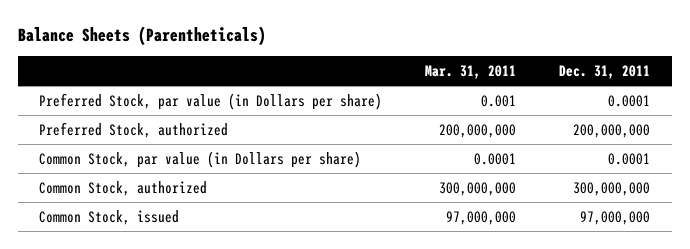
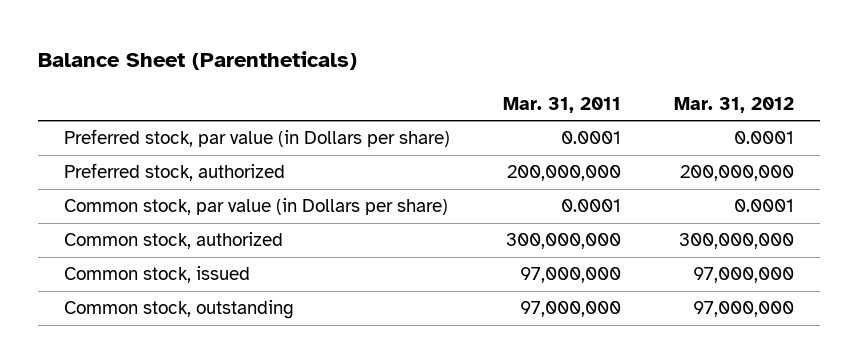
[17,26,266,47] Balance Sheets (Parentheticals) -> [38,51,358,71] Balance Sheet (Parentheticals)
[559,65,651,80] Dec. 31, 2011 -> none
none -> [673,96,794,113] Mar. 31, 2012
[39,92,383,110] Preferred Stock, par value (in Dollars per share) -> [64,129,451,148] Preferred stock, par value (in Dollars per share)
[481,94,517,107] 0.001 -> [561,131,622,145] 0.0001
[39,121,229,138] Preferred Stock, authorized -> [64,163,286,182] Preferred stock, authorized
[39,150,362,168] Common Stock, par value (in Dollars per share) -> [64,198,449,216] Common stock, par value (in Dollars per share)
[39,180,208,196] Common Stock, authorized -> [64,232,284,250] Common stock, authorized
[39,209,180,225] Common Stock, issued -> [64,266,251,284] Common stock, issued
none -> [64,300,295,320] Common stock, outstanding

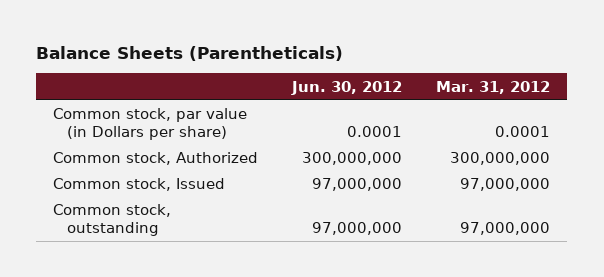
[38,51,358,71] Balance Sheet (Parentheticals) -> [36,45,344,61] Balance Sheets (Parentheticals)
[503,96,622,113] Mar. 31, 2011 -> none
none -> [291,80,403,95] Jun. 30, 2012
[64,129,451,148] Preferred stock, par value (in Dollars per share) -> none
[64,163,286,182] Preferred stock, authorized -> none
[64,232,284,250] Common stock, authorized -> [53,152,259,166] Common stock, Authorized
[64,266,251,284] Common stock, issued -> [53,178,226,192] Common stock, Issued

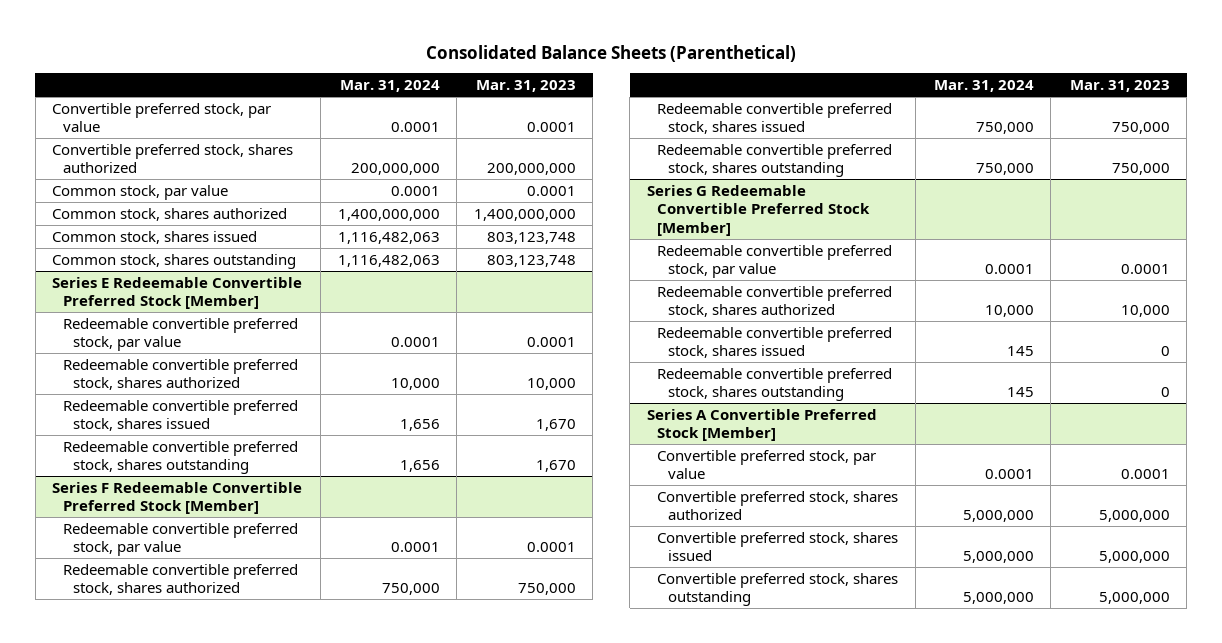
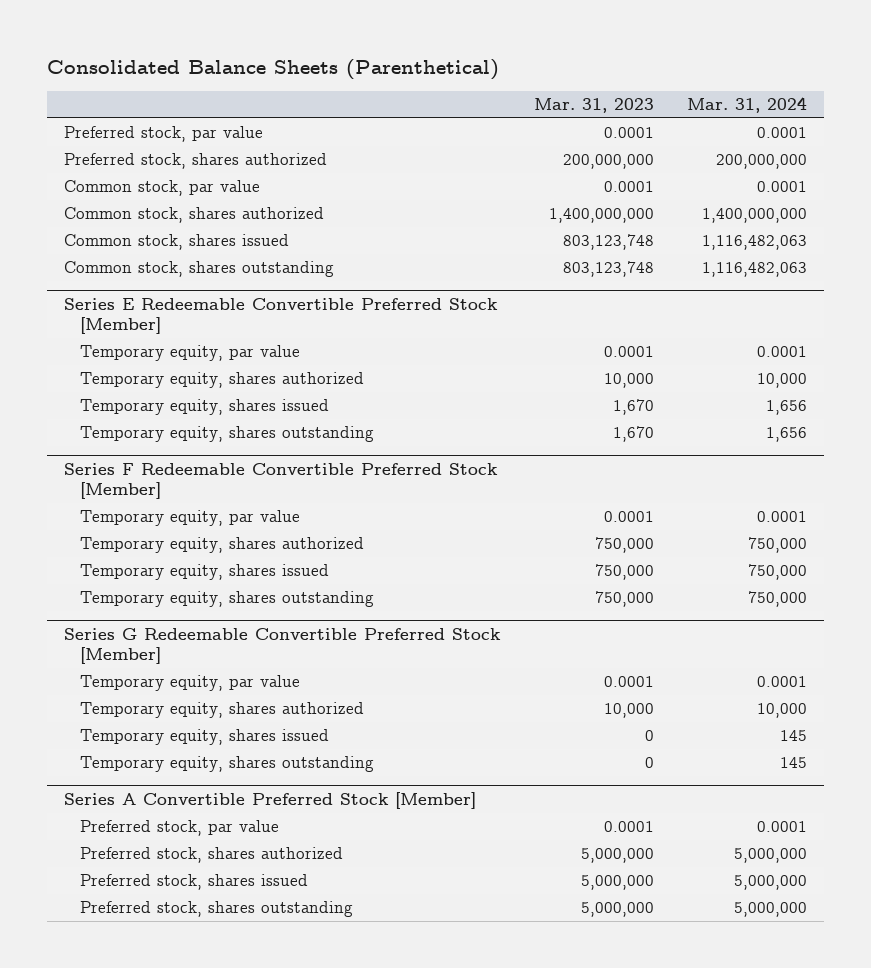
[52,102,272,133] Convertible preferred stock, par value -> [63,126,263,143] Preferred stock, par value
[52,143,294,174] Convertible preferred stock, shares authorized -> [63,153,327,170] Preferred stock, shares authorized
[62,317,298,352] Redeemable convertible preferred stock, par value -> [80,345,301,362] Temporary equity, par value
[62,358,298,391] Redeemable convertible preferred stock, shares authorized -> [80,372,365,389] Temporary equity, shares authorized
[62,399,298,432] Redeemable convertible preferred stock, shares issued -> [80,399,330,416] Temporary equity, shares issued
[62,440,298,475] Redeemable convertible preferred stock, shares outstanding -> [80,426,375,443] Temporary equity, shares outstanding
[62,522,298,557] Redeemable convertible preferred stock, par value -> [80,510,301,527] Temporary equity, par value
[62,563,298,596] Redeemable convertible preferred stock, shares authorized -> [80,537,365,554] Temporary equity, shares authorized
[657,102,893,135] Redeemable convertible preferred stock, shares issued -> [80,564,330,581] Temporary equity, shares issued
[657,143,893,178] Redeemable convertible preferred stock, shares outstanding -> [80,591,375,608] Temporary equity, shares outstanding
[657,244,893,279] Redeemable convertible preferred stock, par value -> [80,675,301,692] Temporary equity, par value
[657,285,893,318] Redeemable convertible preferred stock, shares authorized -> [80,702,365,719] Temporary equity, shares authorized
[657,326,893,359] Redeemable convertible preferred stock, shares issued -> [80,729,330,746] Temporary equity, shares issued
[657,367,893,402] Redeemable convertible preferred stock, shares outstanding -> [80,756,375,773] Temporary equity, shares outstanding
[657,449,877,480] Convertible preferred stock, par value -> [80,820,280,837] Preferred stock, par value
[657,490,899,521] Convertible preferred stock, shares authorized -> [80,847,344,864] Preferred stock, shares authorized
[657,531,899,562] Convertible preferred stock, shares issued -> [80,874,309,891] Preferred stock, shares issued
[657,572,899,607] Convertible preferred stock, shares outstanding -> [80,901,354,918] Preferred stock, shares outstanding

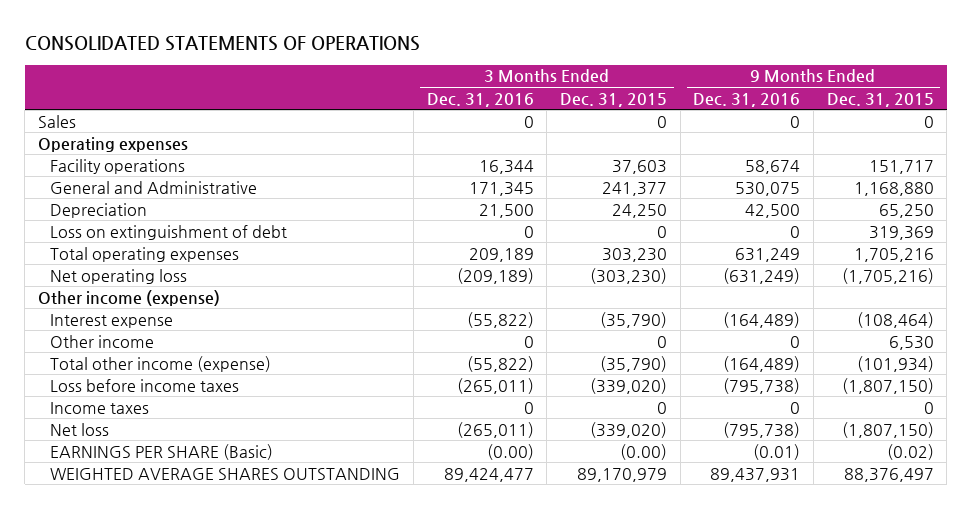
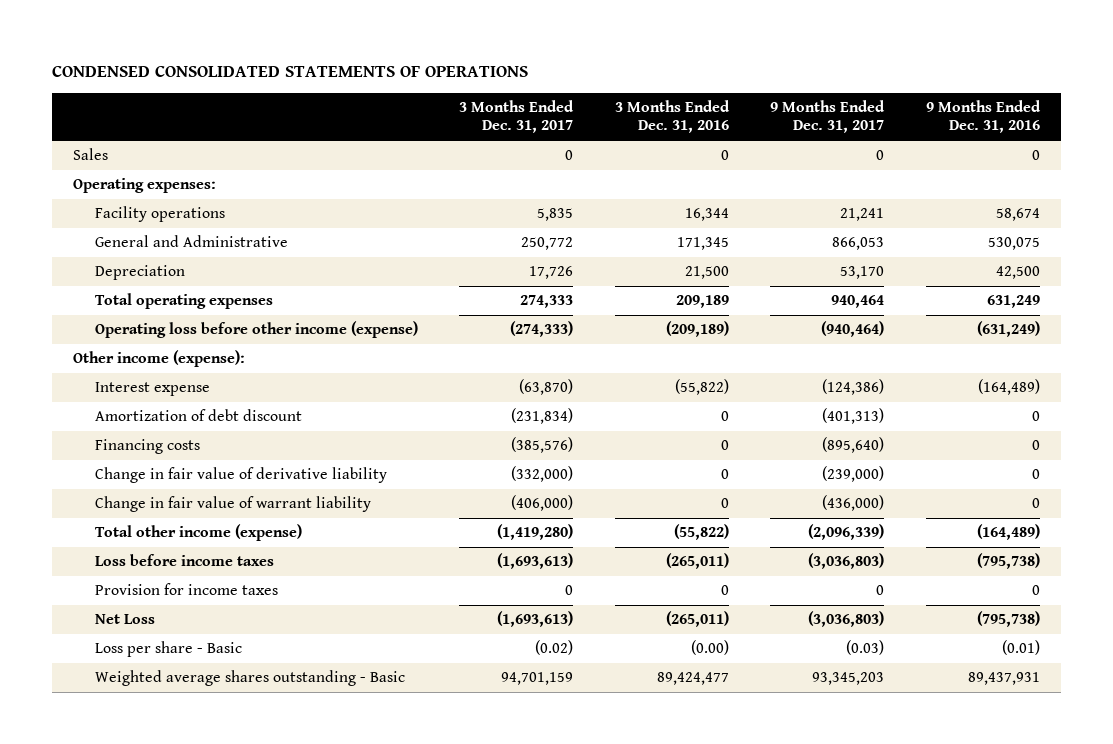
[24,36,420,52] CONSOLIDATED STATEMENTS OF OPERATIONS -> [52,65,529,77] CONDENSED CONSOLIDATED STATEMENTS OF OPERATIONS
[560,92,668,107] Dec. 31, 2015 -> none
[826,92,934,107] Dec. 31, 2015 -> none
none -> [459,100,575,134] 3 Months Ended Dec. 31, 2017
none -> [770,100,886,134] 9 Months Ended Dec. 31, 2017
[38,136,189,152] Operating expenses -> [73,178,217,194] Operating expenses:
[50,224,288,240] Loss on extinguishment of debt -> none
[50,268,188,284] Net operating loss -> [94,321,418,339] Operating loss before other income (expense)
[38,289,221,306] Other income (expense) -> [73,350,246,368] Other income (expense):
[50,334,155,348] Other income -> none
none -> [94,409,302,422] Amortization of debt discount
none -> [94,439,200,455] Financing costs
none -> [94,467,387,484] Change in fair value of derivative liability
none -> [94,496,371,513] Change in fair value of warrant liability
[50,401,150,414] Income taxes -> [94,583,278,596] Provision for income taxes
[50,422,110,436] Net loss -> [94,614,155,625] Net Loss
[50,443,274,460] EARNINGS PER SHARE (Basic) -> [94,641,242,658] Loss per share - Basic
[50,467,401,480] WEIGHTED AVERAGE SHARES OUTSTANDING -> [94,670,405,687] Weighted average shares outstanding - Basic

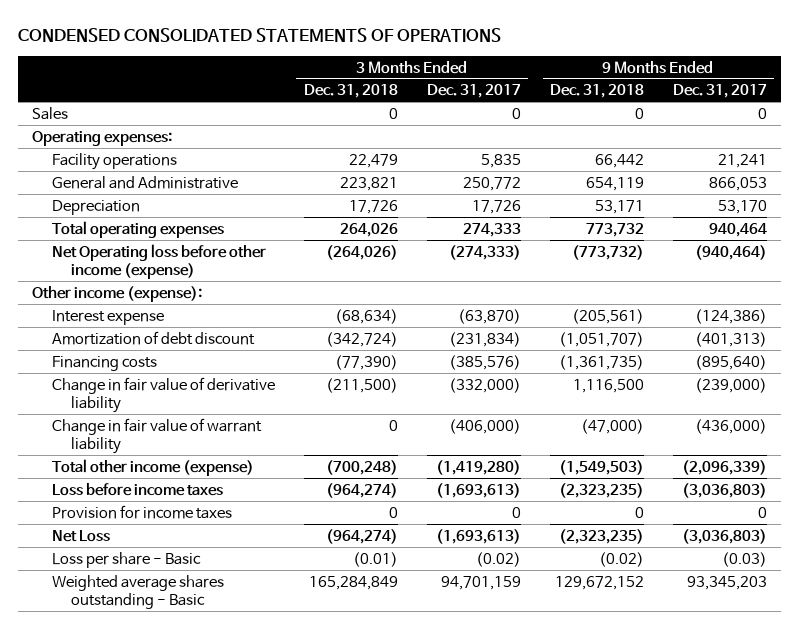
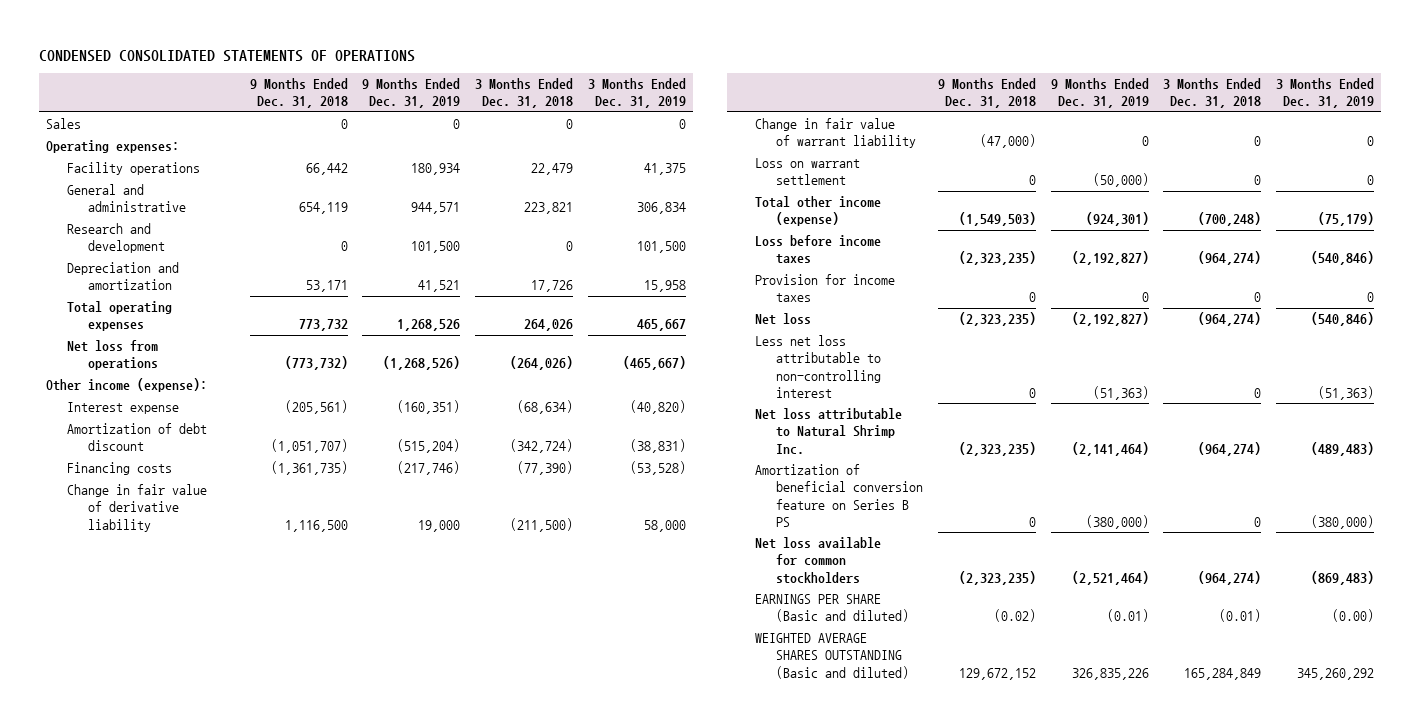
[426,84,521,99] Dec. 31, 2017 -> none
[672,84,767,99] Dec. 31, 2017 -> none
none -> [362,78,461,109] 9 Months Ended Dec. 31, 2019
none -> [587,78,686,109] 3 Months Ended Dec. 31, 2019
[51,175,238,189] General and Administrative -> [67,184,187,213] General and administrative
none -> [67,223,166,254] Research and development
[51,199,140,215] Depreciation -> [67,262,180,291] Depreciation and amortization
[51,243,266,280] Net Operating loss before other income (expense) -> [67,340,159,371] Net loss from operations
none -> [755,158,861,186] Loss on warrant settlement
[51,551,201,568] Loss per share - Basic -> none
none -> [755,313,812,326] Net loss
none -> [755,335,882,398] Less net loss attributable to non-controlling interest
[51,529,110,542] Net Loss -> [755,408,903,454] Net loss attributable to Natural Shrimp Inc.
none -> [755,464,924,527] Amortization of beneficial conversion feature on Series B PS
none -> [755,537,882,584] Net loss available for common stockholders
none -> [755,594,910,623] EARNINGS PER SHARE (Basic and diluted)
[51,574,224,610] Weighted average shares outstanding - Basic -> [755,633,910,679] WEIGHTED AVERAGE SHARES OUTSTANDING (Basic and diluted)

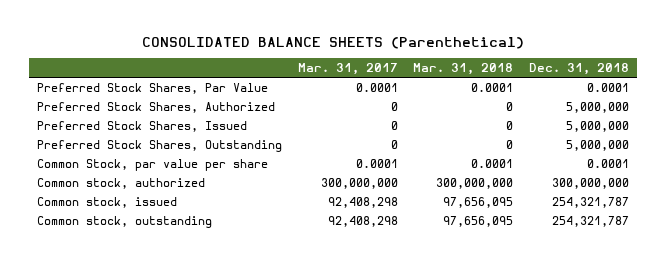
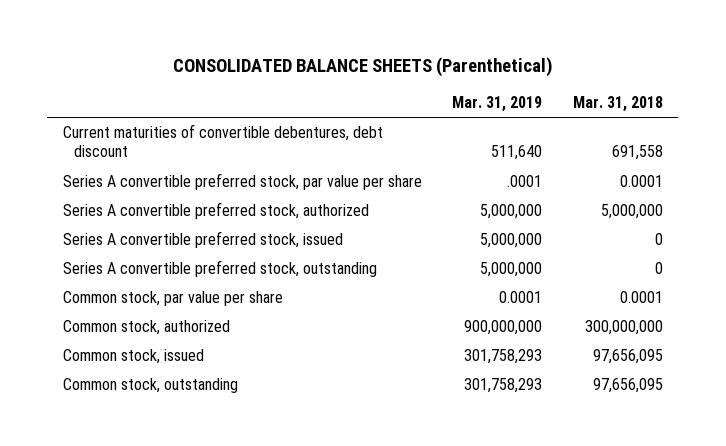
[297,63,398,76] Mar. 31, 2017 -> none
[528,63,629,76] Dec. 31, 2018 -> none
none -> [452,96,543,113] Mar. 31, 2019
none -> [62,124,383,158] Current maturities of convertible debentures, debt discount
[36,82,268,94] Preferred Stock Shares, Par Value -> [62,173,422,191] Series A convertible preferred stock, par value per share
[36,101,275,113] Preferred Stock Shares, Authorized -> [62,202,369,220] Series A convertible preferred stock, authorized
[506,101,514,111] 0 -> [601,204,664,220] 5,000,000
[36,120,247,132] Preferred Stock Shares, Issued -> [62,231,343,249] Series A convertible preferred stock, issued
[36,139,282,152] Preferred Stock Shares, Outstanding -> [62,260,377,278] Series A convertible preferred stock, outstanding
[36,158,268,171] Common Stock, par value per share -> [62,291,283,307] Common stock, par value per share

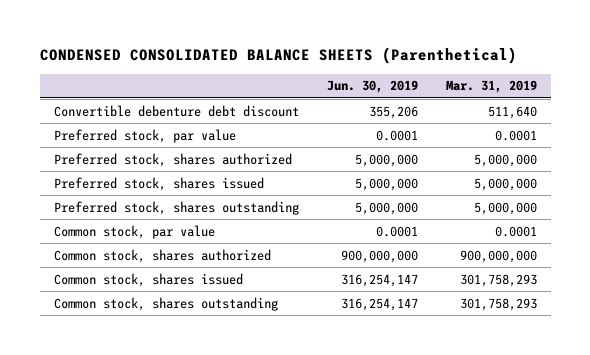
[172,56,553,77] CONSOLIDATED BALANCE SHEETS (Parenthetical) -> [39,47,517,65] CONDENSED CONSOLIDATED BALANCE SHEETS (Parenthetical)
[573,96,664,113] Mar. 31, 2018 -> none
none -> [326,80,418,94] Jun. 30, 2019
[62,124,383,158] Current maturities of convertible debentures, debt discount -> [53,104,299,117] Convertible debenture debt discount
[62,173,422,191] Series A convertible preferred stock, par value per share -> [53,128,236,143] Preferred stock, par value
[507,175,543,188] .0001 -> [494,129,537,141] 0.0001
[62,202,369,220] Series A convertible preferred stock, authorized -> [53,152,292,167] Preferred stock, shares authorized
[62,231,343,249] Series A convertible preferred stock, issued -> [53,176,264,191] Preferred stock, shares issued
[62,260,377,278] Series A convertible preferred stock, outstanding -> [53,200,299,215] Preferred stock, shares outstanding
[62,291,283,307] Common stock, par value per share -> [53,224,215,239] Common stock, par value
[62,320,230,336] Common stock, authorized -> [53,248,271,263] Common stock, shares authorized
[62,349,204,365] Common stock, issued -> [53,272,243,287] Common stock, shares issued
[62,378,238,394] Common stock, outstanding -> [53,296,278,311] Common stock, shares outstanding

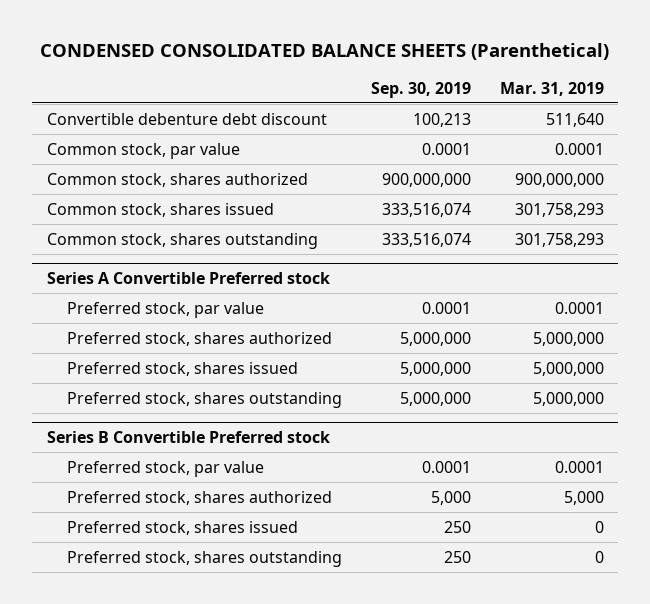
[326,80,418,94] Jun. 30, 2019 -> none
none -> [370,81,471,98] Sep. 30, 2019
[53,128,236,143] Preferred stock, par value -> none
[53,152,292,167] Preferred stock, shares authorized -> none
[53,176,264,191] Preferred stock, shares issued -> none
[53,200,299,215] Preferred stock, shares outstanding -> none
none -> [46,272,330,285] Series A Convertible Preferred stock
none -> [66,301,264,318] Preferred stock, par value
none -> [66,331,332,346] Preferred stock, shares authorized
none -> [66,361,298,376] Preferred stock, shares issued
none -> [66,391,342,408] Preferred stock, shares outstanding
none -> [46,431,330,444] Series B Convertible Preferred stock
none -> [66,460,264,477] Preferred stock, par value
none -> [66,490,332,505] Preferred stock, shares authorized
none -> [66,520,298,535] Preferred stock, shares issued
none -> [66,550,342,567] Preferred stock, shares outstanding

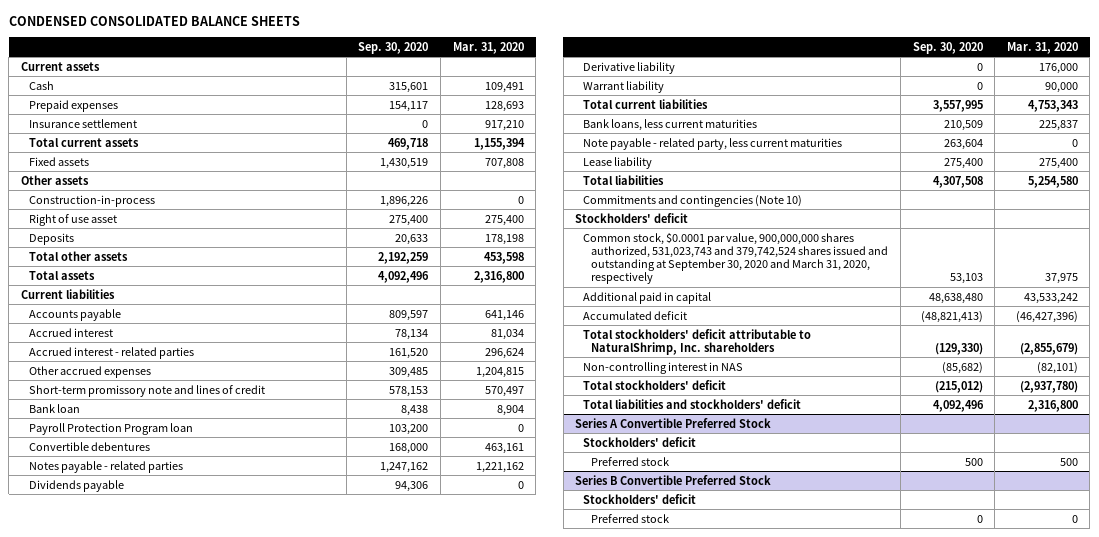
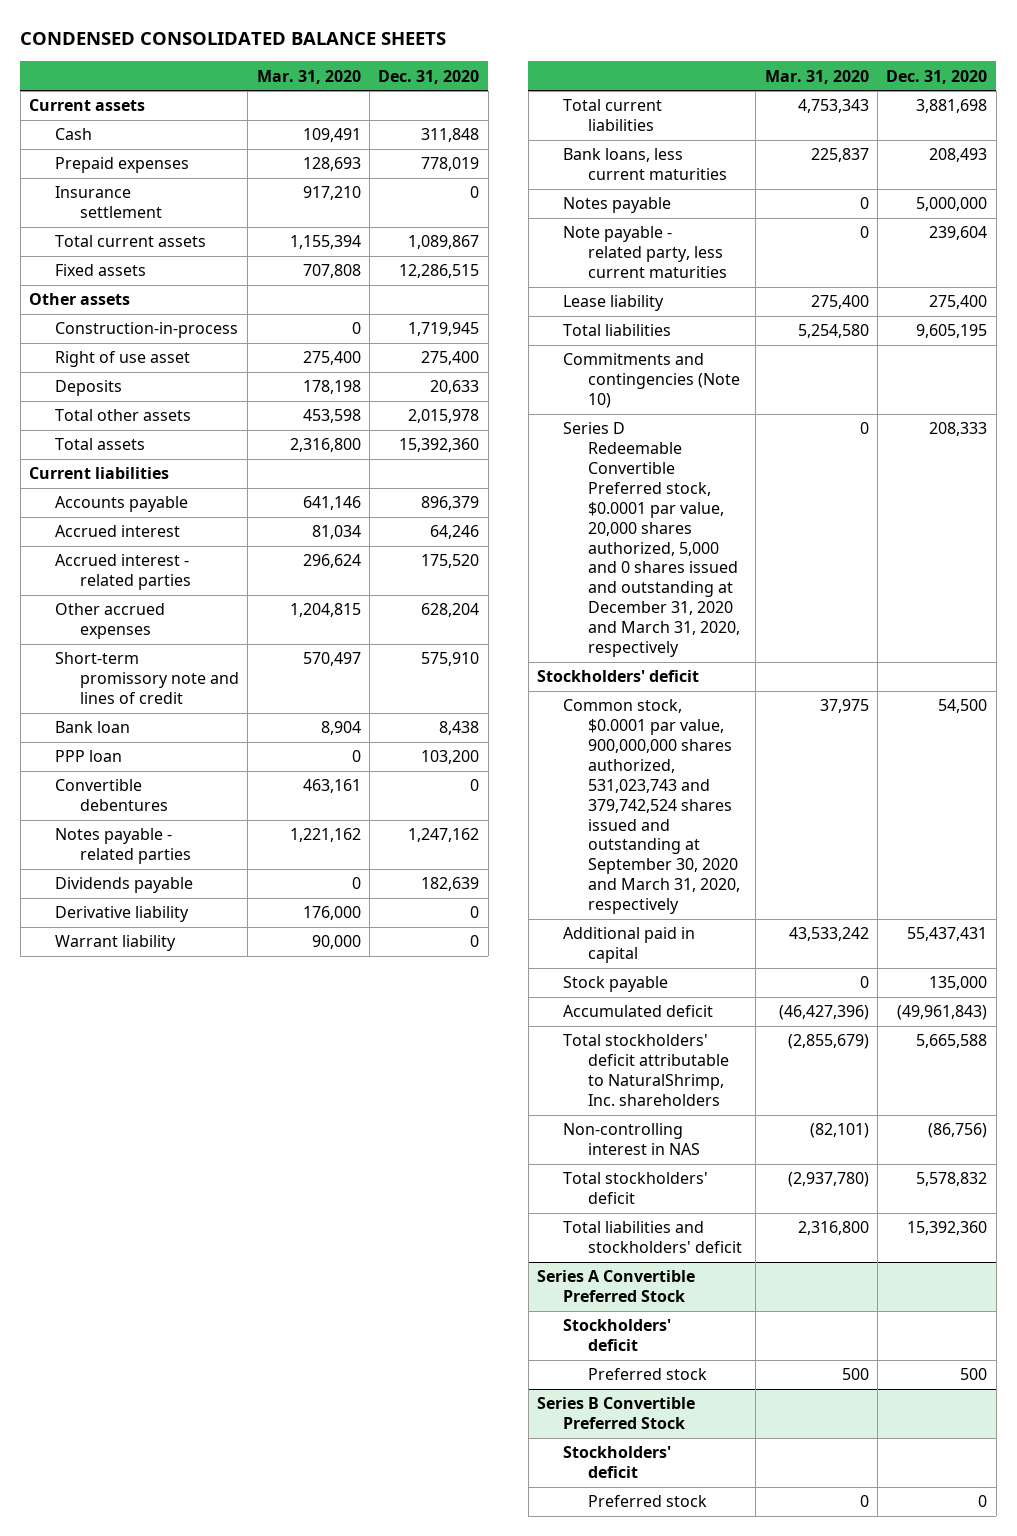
[358,41,429,54] Sep. 30, 2020 -> none
none -> [378,69,480,84] Dec. 31, 2020
[29,422,194,435] Payroll Protection Program loan -> [54,750,122,763] PPP loan
none -> [562,197,671,214] Notes payable
none -> [562,422,741,658] Series D Redeemable Convertible Preferred stock, $0.0001 par value, 20,000 shares authorized, 5,000 and 0 shares issued and outstanding at December 31, 2020 and March 31, 2020, respectively
none -> [562,976,668,993] Stock payable

